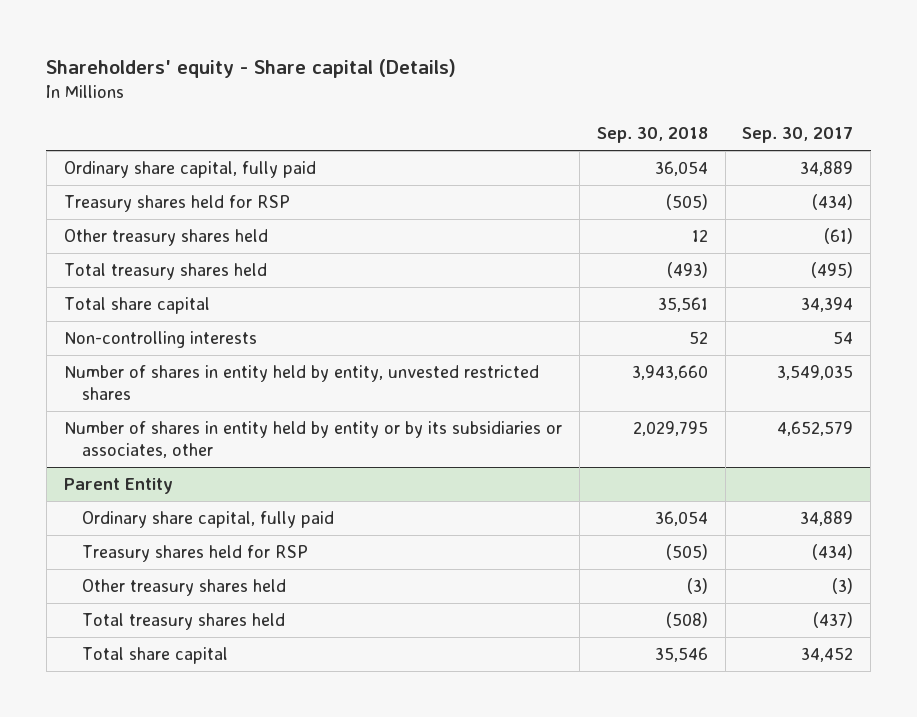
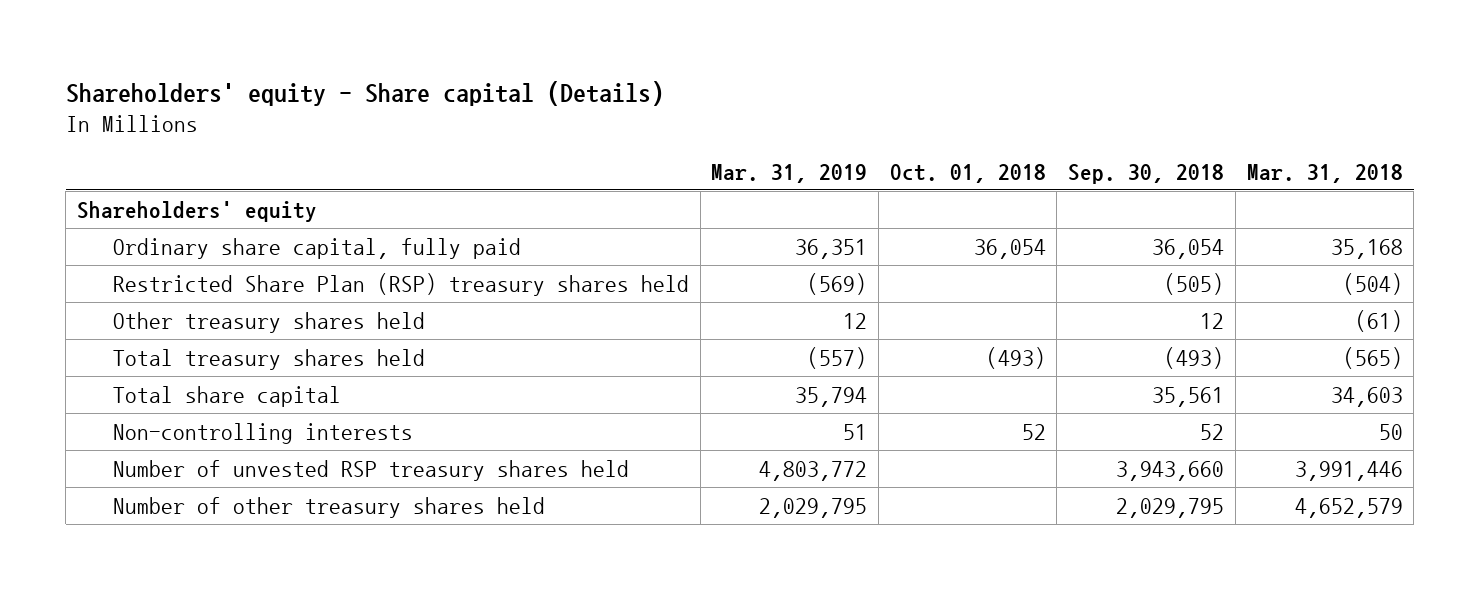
[742,127,854,144] Sep. 30, 2017 -> none
none -> [711,163,868,183] Mar. 31, 2019
none -> [889,163,1046,183] Oct. 01, 2018
none -> [1246,163,1403,183] Mar. 31, 2018
none -> [77,200,318,222] Shareholders' equity
[63,195,290,213] Treasury shares held for RSP -> [112,272,689,296] Restricted Share Plan (RSP) treasury shares held
[63,478,173,495] Parent Entity -> none
[82,511,335,529] Ordinary share capital, fully paid -> none
[82,545,309,563] Treasury shares held for RSP -> none
[82,579,287,597] Other treasury shares held -> none
[82,613,286,631] Total treasury shares held -> none
[82,647,229,665] Total share capital -> none
[63,365,539,401] Number of shares in entity held by entity, unvested restricted shares -> [112,459,629,481] Number of unvested RSP treasury shares held
[63,421,562,459] Number of shares in entity held by entity or by its subsidiaries or associates, other -> [112,496,545,518] Number of other treasury shares held

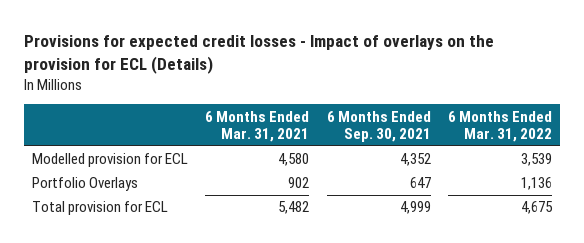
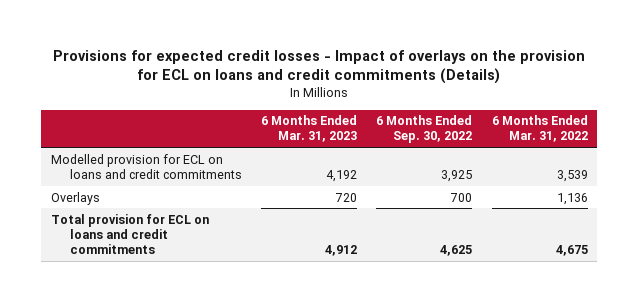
[23,34,494,74] Provisions for expected credit losses - Impact of overlays on the provision for ECL (Details) -> [53,49,586,85] Provisions for expected credit losses - Impact of overlays on the provision for ECL on loans and credit commitments (Details)
[205,110,310,143] 6 Months Ended Mar. 31, 2021 -> none
[326,110,431,143] 6 Months Ended Sep. 30, 2021 -> none
none -> [261,115,358,143] 6 Months Ended Mar. 31, 2023
none -> [376,115,473,144] 6 Months Ended Sep. 30, 2022
[32,153,189,168] Modelled provision for ECL -> [50,153,242,179] Modelled provision for ECL on loans and credit commitments
[32,177,139,192] Portfolio Overlays -> [50,191,100,205] Overlays
[32,201,169,216] Total provision for ECL -> [50,213,209,254] Total provision for ECL on loans and credit commitments

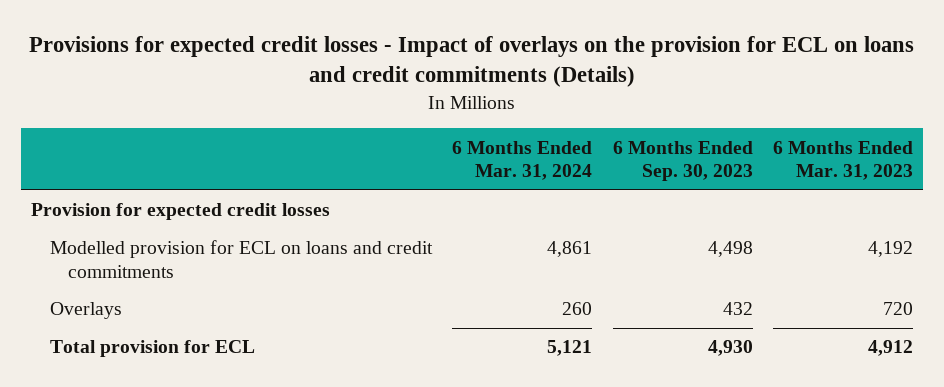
[376,115,473,144] 6 Months Ended Sep. 30, 2022 -> none
[491,115,588,143] 6 Months Ended Mar. 31, 2022 -> none
none -> [452,140,593,180] 6 Months Ended Mar. 31, 2024
none -> [612,140,753,181] 6 Months Ended Sep. 30, 2023
none -> [31,203,331,221] Provision for expected credit losses
[50,213,209,254] Total provision for ECL on loans and credit commitments -> [49,340,255,358] Total provision for ECL

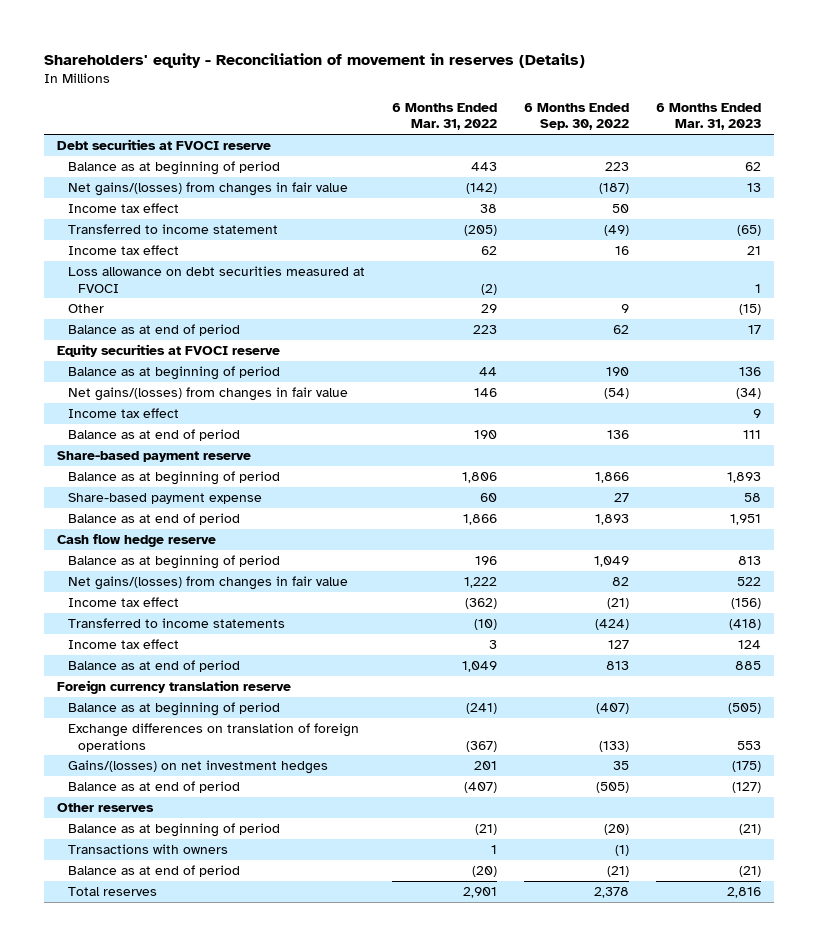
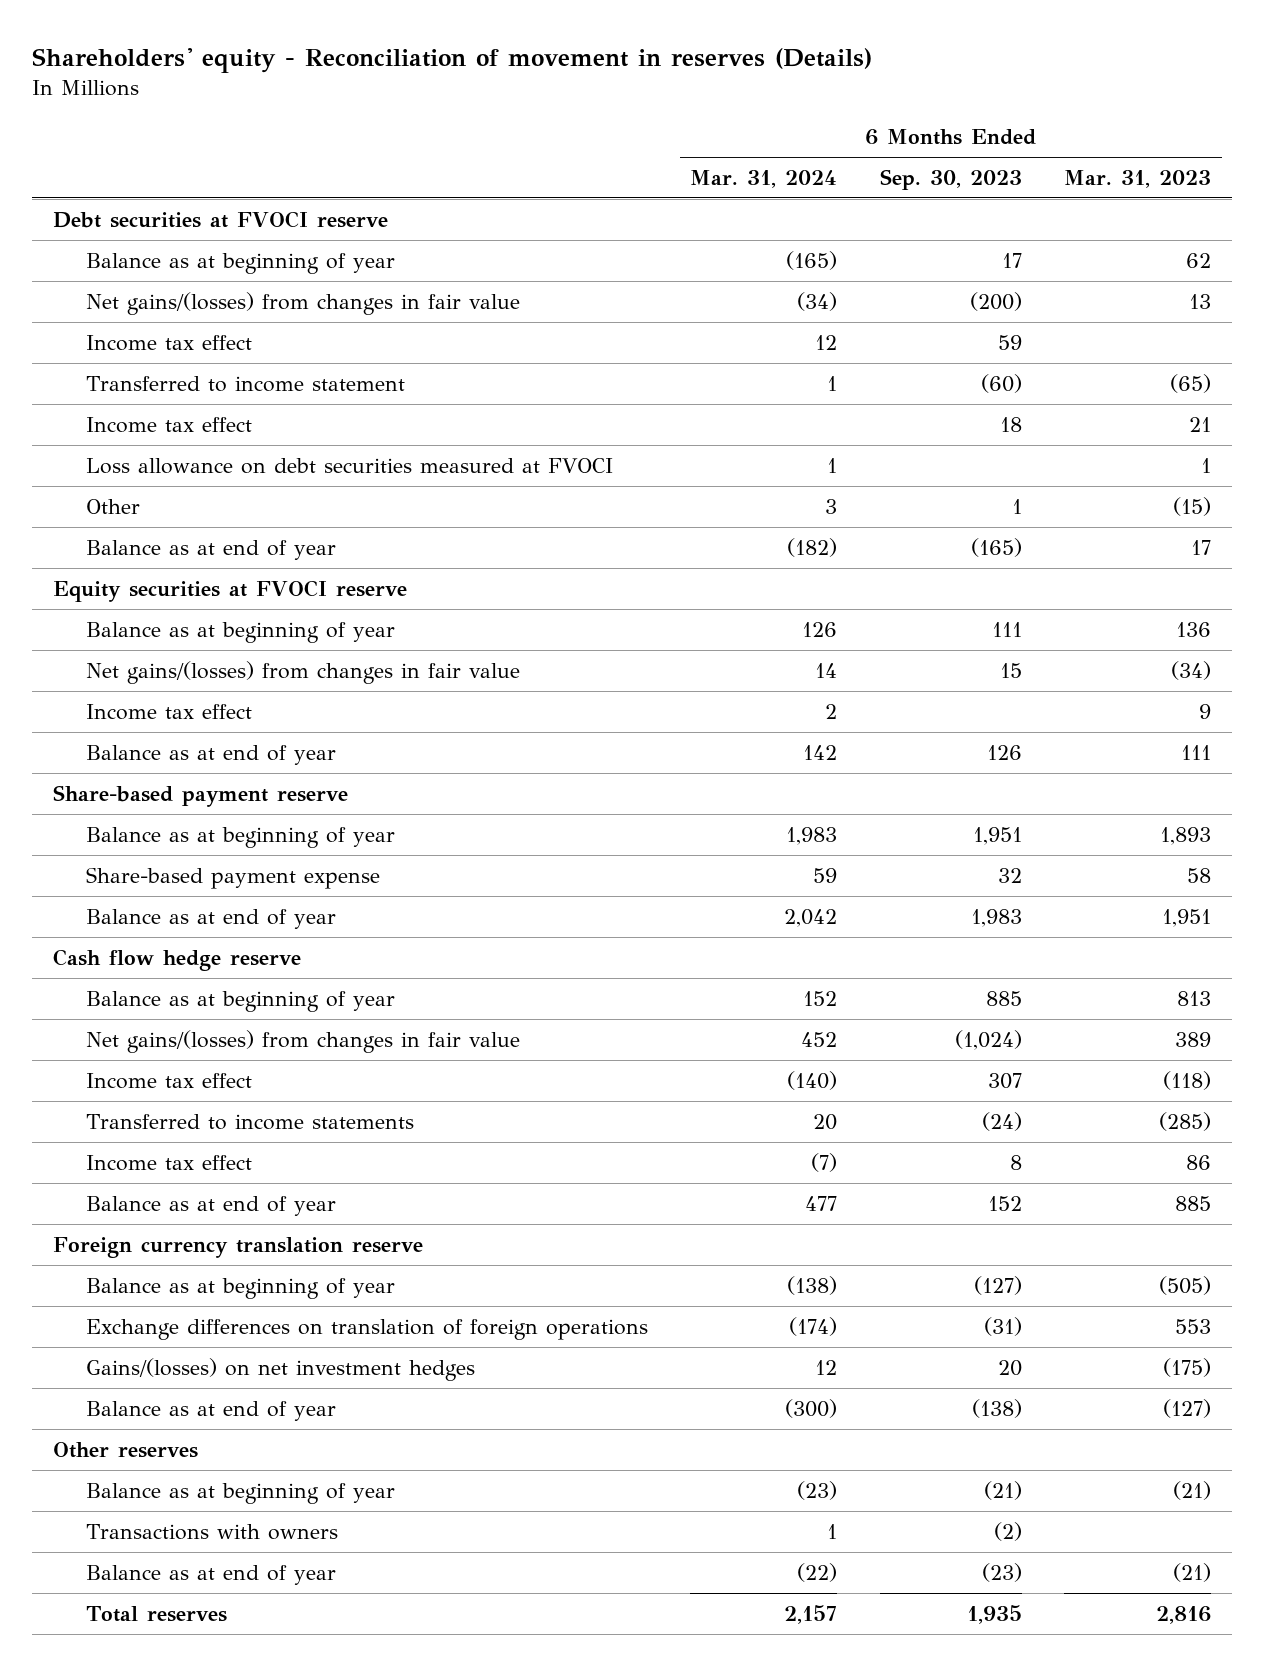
[391,102,497,131] 6 Months Ended Mar. 31, 2022 -> none
[523,102,629,131] 6 Months Ended Sep. 30, 2022 -> none
none -> [690,170,838,189] Mar. 31, 2024
none -> [879,169,1022,191] Sep. 30, 2023
[67,161,280,176] Balance as at beginning of period -> [86,252,396,274] Balance as at beginning of year
[67,324,240,337] Balance as at end of period -> [86,539,337,560] Balance as at end of year
[67,366,280,381] Balance as at beginning of period -> [86,621,396,643] Balance as at beginning of year
[67,429,240,442] Balance as at end of period -> [86,744,337,765] Balance as at end of year
[67,471,280,486] Balance as at beginning of period -> [86,826,396,848] Balance as at beginning of year
[67,513,240,526] Balance as at end of period -> [86,908,337,929] Balance as at end of year
[67,555,280,570] Balance as at beginning of period -> [86,990,396,1012] Balance as at beginning of year
[736,577,761,587] 522 -> [1175,1031,1212,1047] 389
[730,598,761,610] (156) -> [1163,1070,1212,1090] (118)
[728,619,761,631] (418) -> [1159,1111,1212,1131] (285)
[737,640,761,650] 124 -> [1186,1154,1212,1170] 86
[67,660,240,673] Balance as at end of period -> [86,1195,337,1216] Balance as at end of year
[67,702,280,717] Balance as at beginning of period -> [86,1277,396,1299] Balance as at beginning of year
[67,781,240,794] Balance as at end of period -> [86,1400,337,1421] Balance as at end of year
[67,823,280,838] Balance as at beginning of period -> [86,1482,396,1504] Balance as at beginning of year
[67,865,240,878] Balance as at end of period -> [86,1564,337,1585] Balance as at end of year

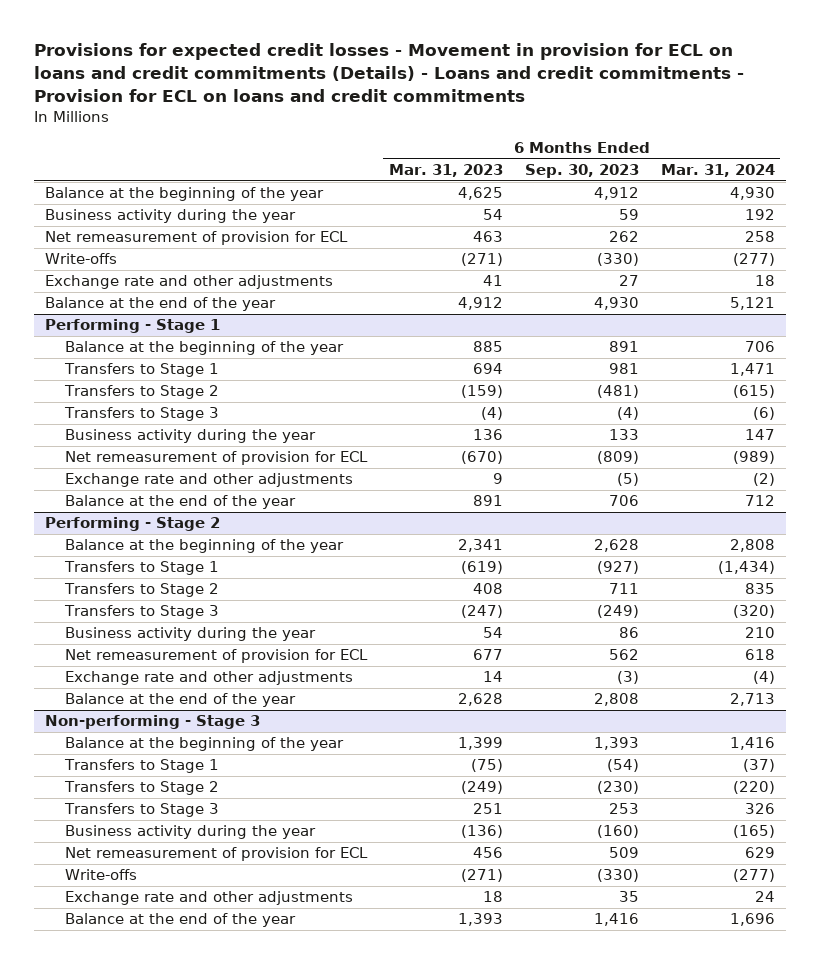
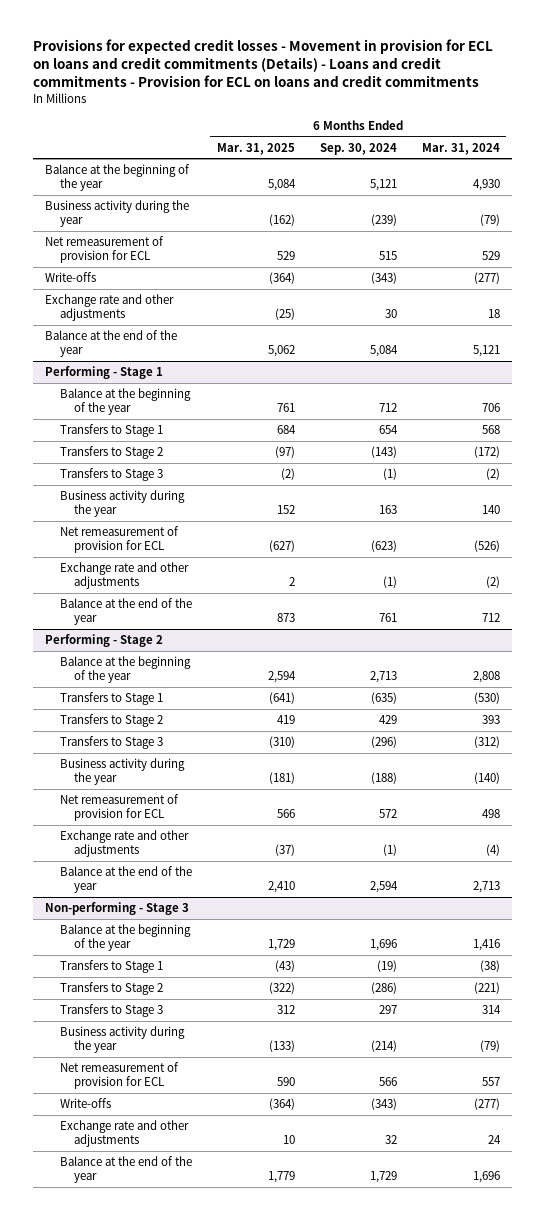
[388,164,503,178] Mar. 31, 2023 -> none
[524,164,639,179] Sep. 30, 2023 -> none
none -> [216,142,295,155] Mar. 31, 2025
none -> [319,142,397,155] Sep. 30, 2024
[744,209,775,221] 192 -> [479,214,500,227] (79)
[744,231,775,243] 258 -> [481,251,500,261] 529
[729,363,775,377] 1,471 -> [481,425,500,435] 568
[732,385,775,399] (615) -> [473,446,500,459] (172)
[752,407,775,421] (6) -> [485,468,500,481] (2)
[744,429,775,441] 147 -> [481,505,500,515] 140
[732,451,775,465] (989) -> [473,540,500,553] (526)
[717,561,775,575] (1,434) -> [473,692,500,705] (530)
[744,583,775,595] 835 -> [481,715,500,725] 393
[732,605,775,619] (320) -> [473,736,500,749] (312)
[744,627,775,639] 210 -> [473,772,500,785] (140)
[744,649,775,661] 618 -> [481,809,500,819] 498
[742,759,775,773] (37) -> [479,960,500,973] (38)
[732,781,775,795] (220) -> [473,982,500,995] (221)
[744,803,775,815] 326 -> [481,1005,501,1015] 314
[732,825,775,839] (165) -> [479,1040,500,1053] (79)
[744,847,775,859] 629 -> [481,1077,500,1087] 557

